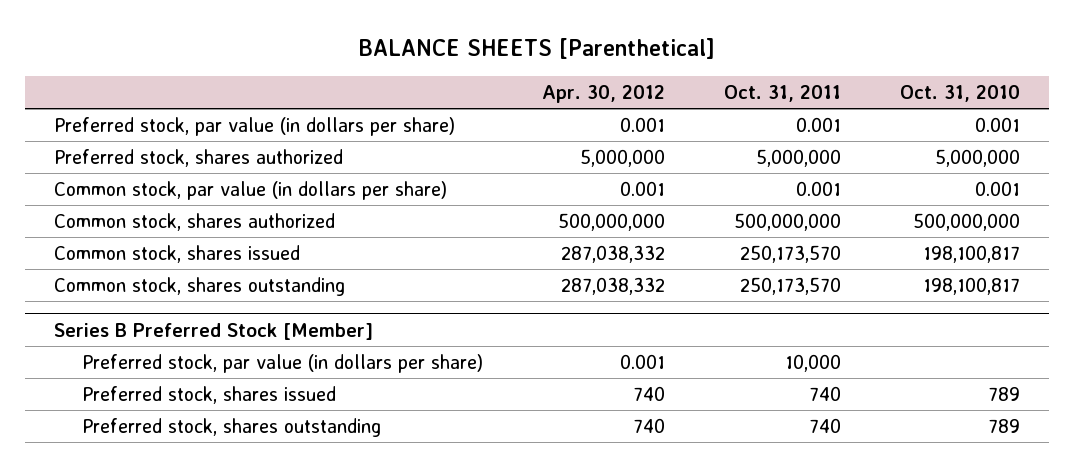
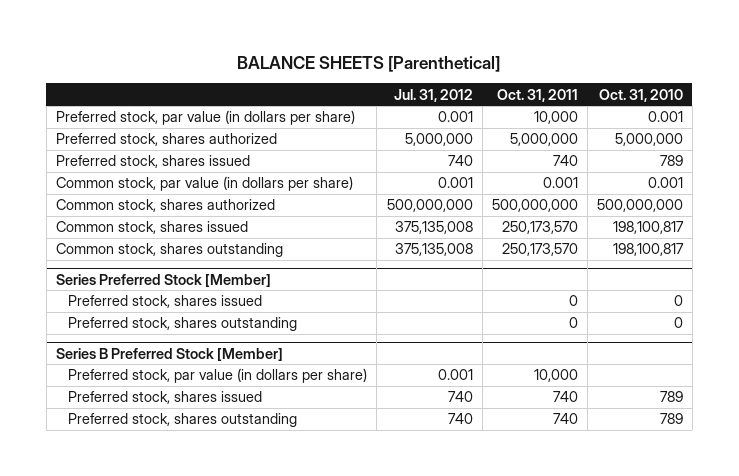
[542,85,666,104] Apr. 30, 2012 -> none
none -> [393,88,473,102] Jul. 31, 2012
[795,116,841,132] 0.001 -> [533,111,578,125] 10,000
none -> [55,155,250,169] Preferred stock, shares issued
none -> [55,273,271,287] Series Preferred Stock [Member]
none -> [68,295,263,309] Preferred stock, shares issued
none -> [68,317,298,332] Preferred stock, shares outstanding

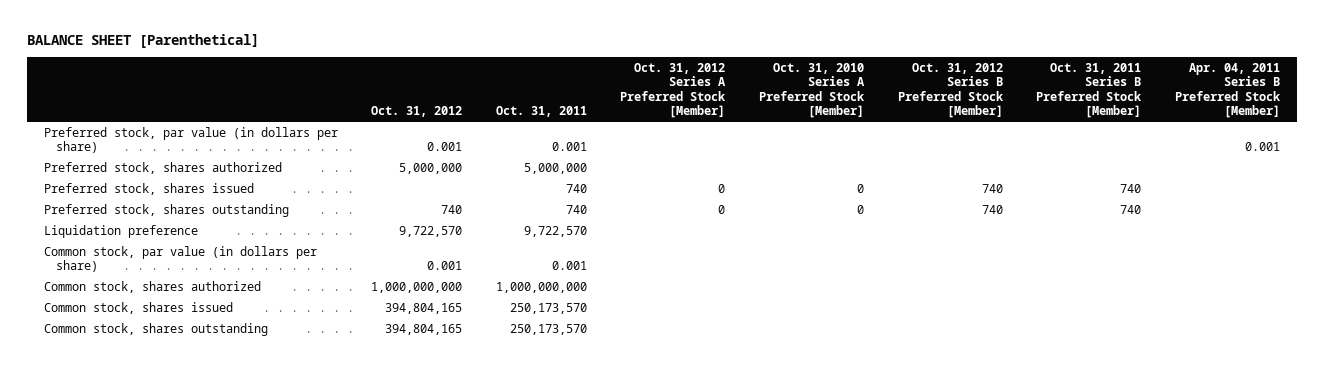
[237,55,501,72] BALANCE SHEETS [Parenthetical] -> [26,34,259,49] BALANCE SHEET [Parenthetical]
[393,88,473,102] Jul. 31, 2012 -> none
[598,88,683,102] Oct. 31, 2010 -> none
none -> [371,105,463,117] Oct. 31, 2012
none -> [620,63,727,118] Oct. 31, 2012 Series A Preferred Stock [Member]
none -> [758,63,865,118] Oct. 31, 2010 Series A Preferred Stock [Member]
none -> [897,63,1004,118] Oct. 31, 2012 Series B Preferred Stock [Member]
none -> [1036,63,1143,118] Oct. 31, 2011 Series B Preferred Stock [Member]
none -> [1174,63,1281,118] Apr. 04, 2011 Series B Preferred Stock [Member]
[533,111,578,125] 10,000 -> [551,142,587,152] 0.001
none -> [43,203,289,217] Preferred stock, shares outstanding
none -> [43,224,198,238] Liquidation preference
[491,199,578,213] 500,000,000 -> [495,281,587,293] 1,000,000,000
[55,273,271,287] Series Preferred Stock [Member] -> none
[68,295,263,309] Preferred stock, shares issued -> none
[68,317,298,332] Preferred stock, shares outstanding -> none
[55,347,283,361] Series B Preferred Stock [Member] -> none
[68,368,368,384] Preferred stock, par value (in dollars per share) -> none
[68,391,263,405] Preferred stock, shares issued -> none
[68,413,298,428] Preferred stock, shares outstanding -> none

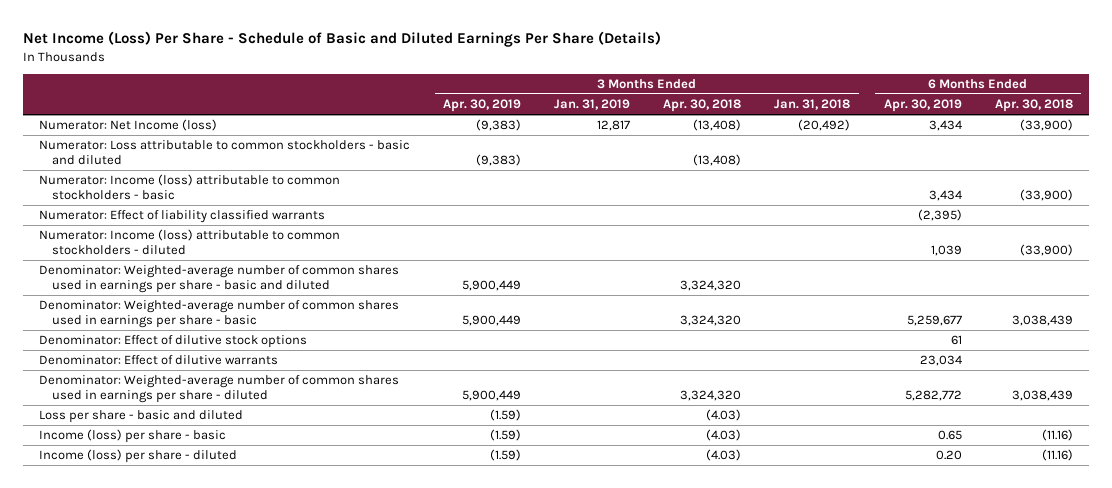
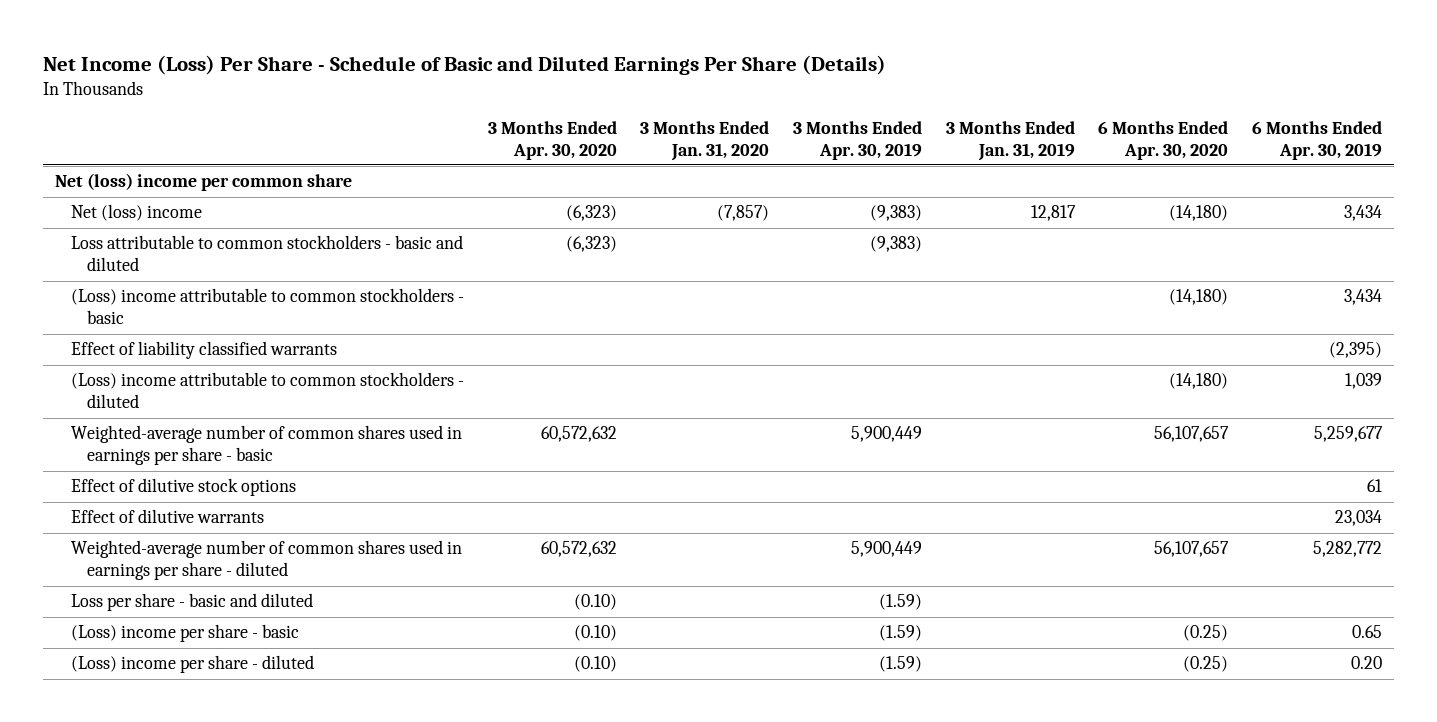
[663,99,742,113] Apr. 30, 2018 -> none
[774,99,851,111] Jan. 31, 2018 -> none
[994,99,1073,113] Apr. 30, 2018 -> none
none -> [487,120,617,160] 3 Months Ended Apr. 30, 2020
none -> [640,120,770,161] 3 Months Ended Jan. 31, 2020
none -> [1098,120,1229,160] 6 Months Ended Apr. 30, 2020
[39,265,400,294] Denominator: Weighted-average number of common shares used in earnings per share - basic and diluted -> none
none -> [55,173,353,192] Net (loss) income per common share
[39,119,218,132] Numerator: Net Income (loss) -> [71,204,203,222] Net (loss) income
[39,140,411,166] Numerator: Loss attributable to common stockholders - basic and diluted -> [71,235,464,272] Loss attributable to common stockholders - basic and diluted
[39,174,341,201] Numerator: Income (loss) attributable to common stockholders - basic -> [71,288,465,325] (Loss) income attributable to common stockholders - basic
[39,210,326,224] Numerator: Effect of liability classified warrants -> [71,341,338,360] Effect of liability classified warrants
[39,229,341,256] Numerator: Income (loss) attributable to common stockholders - diluted -> [71,372,465,409] (Loss) income attributable to common stockholders - diluted
[39,300,400,329] Denominator: Weighted-average number of common shares used in earnings per share - basic -> [71,425,463,466] Weighted-average number of common shares used in earnings per share - basic
[39,335,308,349] Denominator: Effect of dilutive stock options -> [71,478,297,497] Effect of dilutive stock options
[39,355,279,366] Denominator: Effect of dilutive warrants -> [71,509,265,524] Effect of dilutive warrants
[39,375,400,404] Denominator: Weighted-average number of common shares used in earnings per share - diluted -> [71,540,463,581] Weighted-average number of common shares used in earnings per share - diluted
[39,429,227,444] Income (loss) per share - basic -> [71,624,300,643] (Loss) income per share - basic
[39,449,238,464] Income (loss) per share - diluted -> [71,655,315,674] (Loss) income per share - diluted

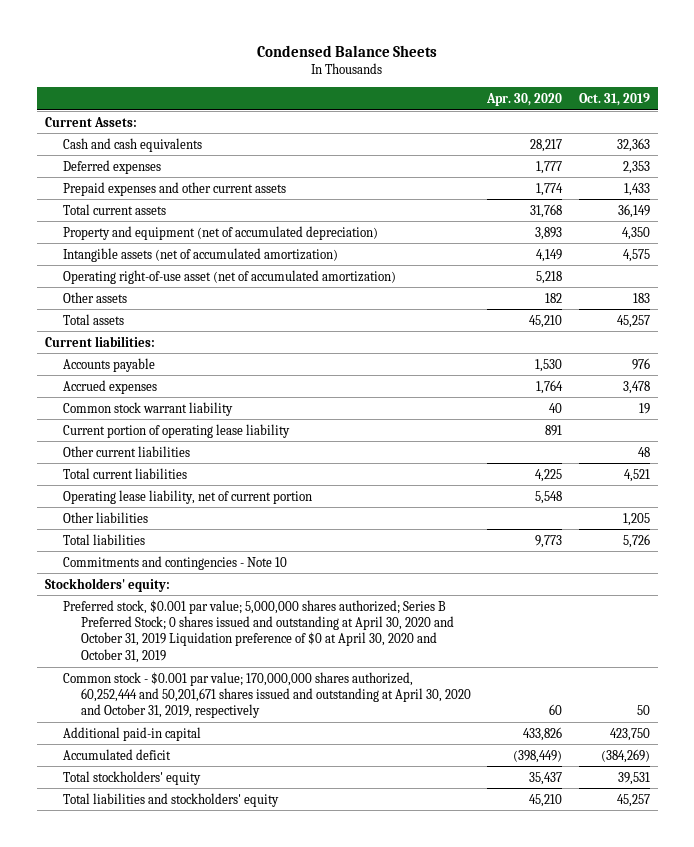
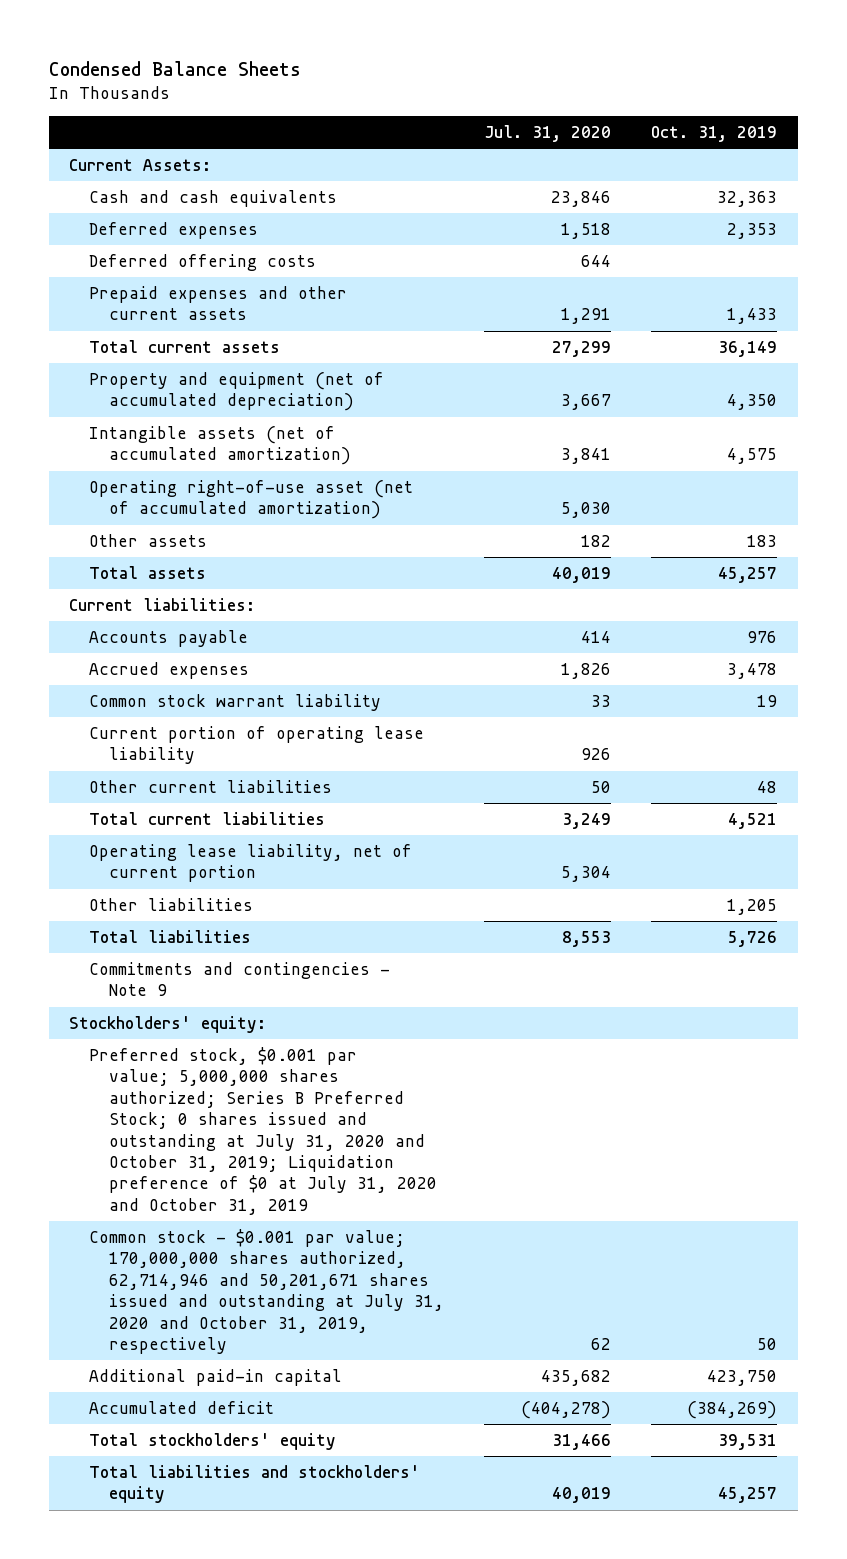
[486,93,563,107] Apr. 30, 2020 -> none
none -> [484,125,612,143] Jul. 31, 2020
none -> [89,254,317,272] Deferred offering costs
[62,555,287,570] Commitments and contingencies - Note 10 -> [89,962,391,997] Commitments and contingencies - Note 9
[62,599,455,663] Preferred stock, $0.001 par value; 5,000,000 shares authorized; Series B Preferred Stock; 0 shares issued and outstanding at April 30, 2020 and October 31, 2019 Liquidation preference of $0 at April 30, 2020 and October 31, 2019 -> [89,1047,438,1215] Preferred stock, $0.001 par value; 5,000,000 shares authorized; Series B Preferred Stock; 0 shares issued and outstanding at July 31, 2020 and October 31, 2019; Liquidation preference of $0 at July 31, 2020 and October 31, 2019
[62,671,472,719] Common stock - $0.001 par value; 170,000,000 shares authorized, 60,252,444 and 50,201,671 shares issued and outstanding at April 30, 2020 and October 31, 2019, respectively -> [89,1229,445,1354] Common stock - $0.001 par value; 170,000,000 shares authorized, 62,714,946 and 50,201,671 shares issued and outstanding at July 31, 2020 and October 31, 2019, respectively

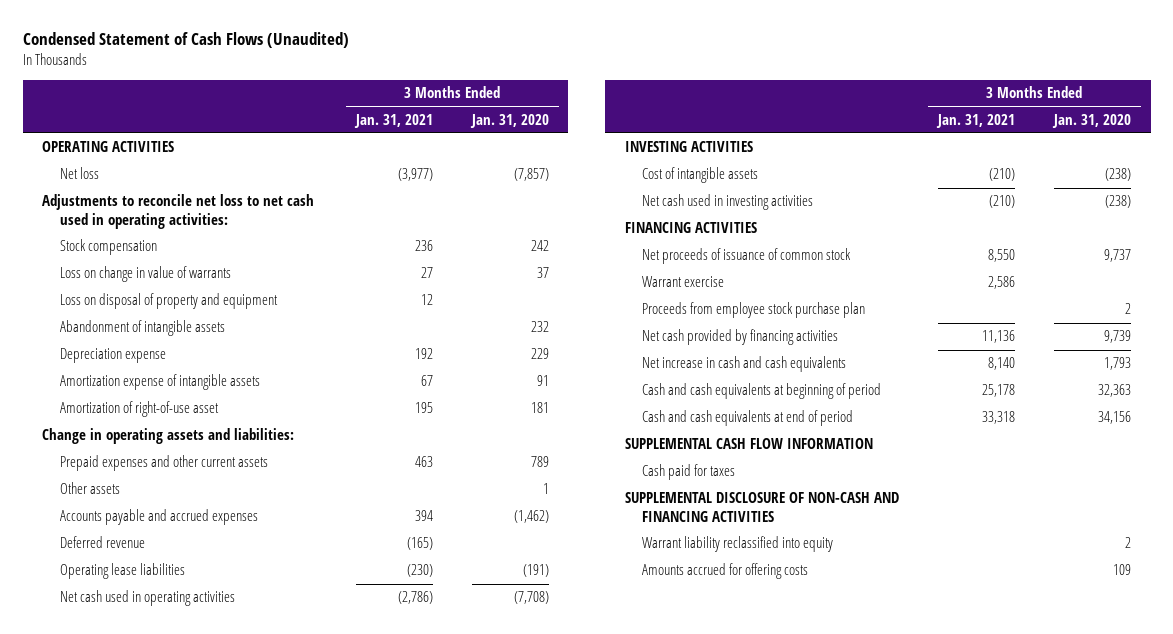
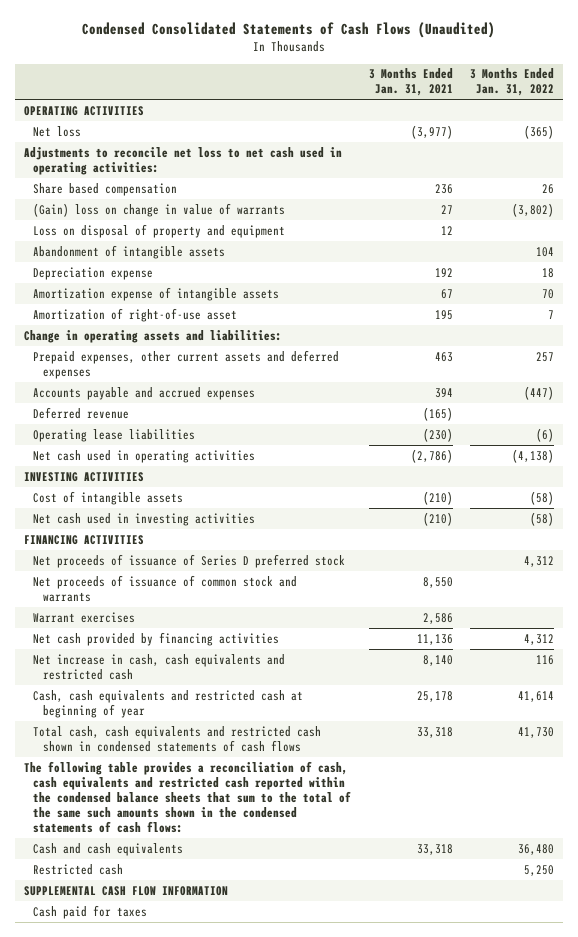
[22,32,349,49] Condensed Statement of Cash Flows (Unaudited) -> [81,22,495,39] Condensed Consolidated Statements of Cash Flows (Unaudited)
[469,113,549,128] Jan. 31, 2020 -> none
none -> [470,68,555,97] 3 Months Ended Jan. 31, 2022
[60,239,158,256] Stock compensation -> [33,182,178,196] Share based compensation
[60,266,232,283] Loss on change in value of warrants -> [33,202,286,217] (Gain) loss on change in value of warrants
[60,482,121,495] Other assets -> none
[60,455,269,472] Prepaid expenses and other current assets -> [33,349,340,379] Prepaid expenses, other current assets and deferred expenses
[642,302,866,319] Proceeds from employee stock purchase plan -> none
none -> [33,553,346,568] Net proceeds of issuance of Series D preferred stock
[642,248,852,265] Net proceeds of issuance of common stock -> [33,574,298,602] Net proceeds of issuance of common stock and warrants
[642,276,725,288] Warrant exercise -> [33,611,136,623] Warrant exercises
[642,356,847,373] Net increase in cash and cash equivalents -> [33,653,286,680] Net increase in cash, cash equivalents and restricted cash
[642,383,882,400] Cash and cash equivalents at beginning of period -> [33,689,304,718] Cash, cash equivalents and restricted cash at beginning of year
[642,410,854,427] Cash and cash equivalents at end of period -> [33,725,322,752] Total cash, cash equivalents and restricted cash shown in condensed statements of cash flows
none -> [23,760,352,833] The following table provides a reconciliation of cash, cash equivalents and restricted cash reported within the condensed balance sheets that sum to the total of the same such amounts shown in the condensed statements of cash flows:
none -> [33,842,184,856] Cash and cash equivalents
none -> [33,863,124,875] Restricted cash
[624,492,899,522] SUPPLEMENTAL DISCLOSURE OF NON-CASH AND FINANCING ACTIVITIES -> none
[642,536,834,553] Warrant liability reclassified into equity -> none
[642,563,809,580] Amounts accrued for offering costs -> none

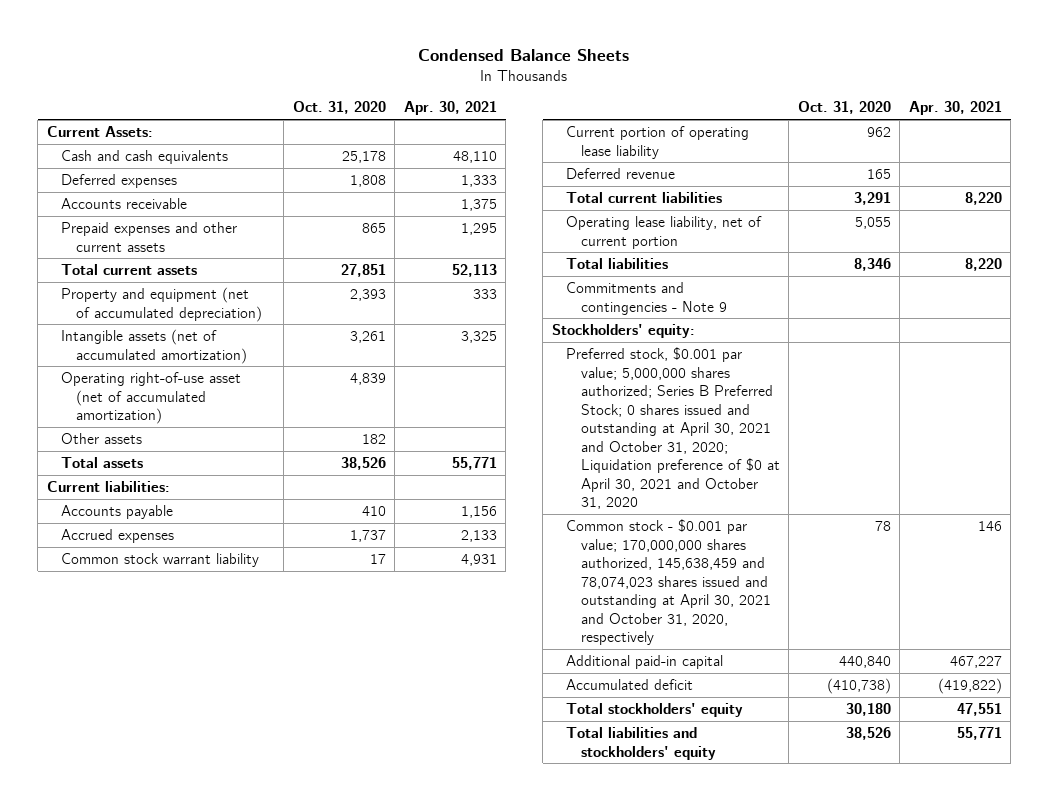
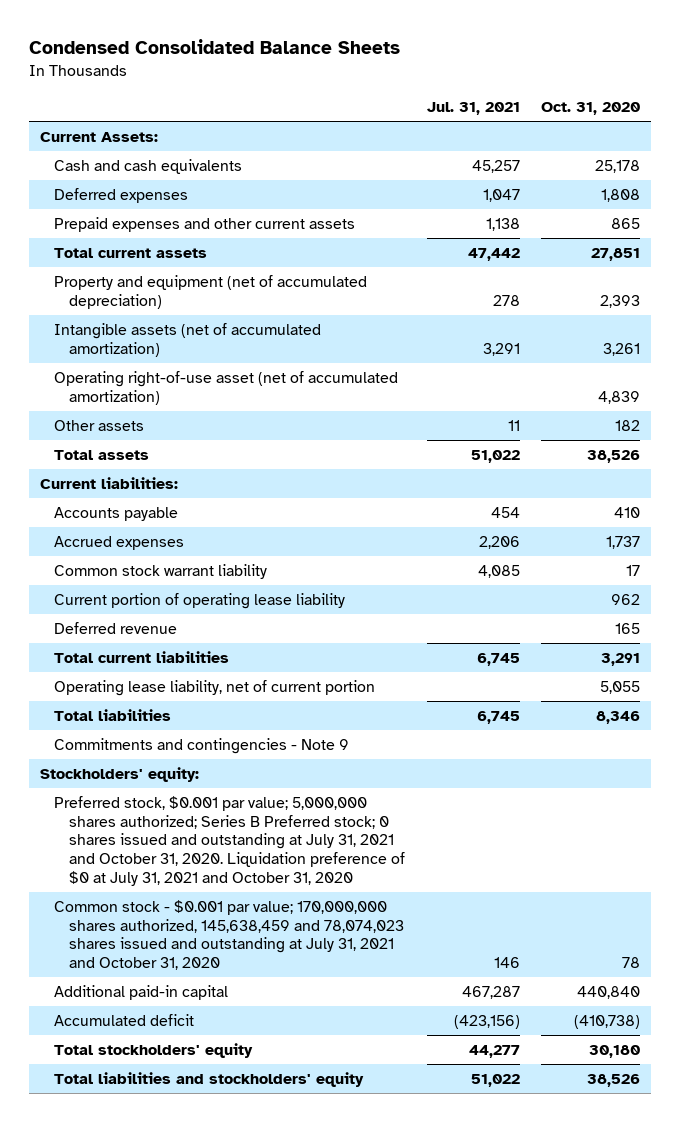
[418,48,630,61] Condensed Balance Sheets -> [29,39,401,55] Condensed Consolidated Balance Sheets
[403,101,497,116] Apr. 30, 2021 -> none
none -> [426,102,520,116] Jul. 31, 2021
[61,198,188,210] Accounts receivable -> none
[566,347,780,510] Preferred stock, $0.001 par value; 5,000,000 shares authorized; Series B Preferred Stock; 0 shares issued and outstanding at April 30, 2021 and October 31, 2020; Liquidation preference of $0 at April 30, 2021 and October 31, 2020 -> [54,796,405,886] Preferred stock, $0.001 par value; 5,000,000 shares authorized; Series B Preferred stock; 0 shares issued and outstanding at July 31, 2021 and October 31, 2020. Liquidation preference of $0 at July 31, 2021 and October 31, 2020
[566,519,771,646] Common stock - $0.001 par value; 170,000,000 shares authorized, 145,638,459 and 78,074,023 shares issued and outstanding at April 30, 2021 and October 31, 2020, respectively -> [54,900,404,971] Common stock - $0.001 par value; 170,000,000 shares authorized, 145,638,459 and 78,074,023 shares issued and outstanding at July 31, 2021 and October 31, 2020

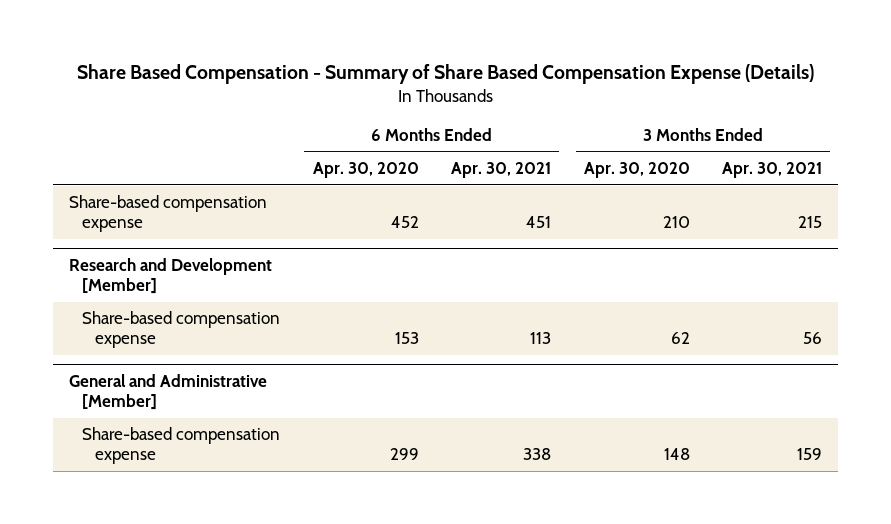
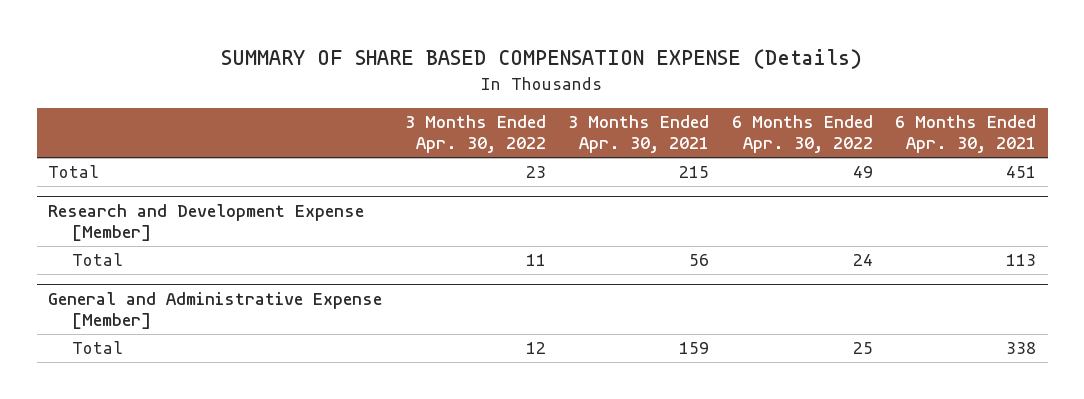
[76,63,814,84] Share Based Compensation - Summary of Share Based Compensation Expense (Details) -> [221,49,863,70] SUMMARY OF SHARE BASED COMPENSATION EXPENSE (Details)
[312,162,419,179] Apr. 30, 2020 -> none
[583,162,690,179] Apr. 30, 2020 -> none
none -> [404,115,546,154] 3 Months Ended Apr. 30, 2022
none -> [731,115,873,154] 6 Months Ended Apr. 30, 2022
[68,195,267,233] Share-based compensation expense -> [48,165,100,179] Total
[68,258,272,295] Research and Development [Member] -> [48,203,365,241] Research and Development Expense [Member]
[82,311,281,349] Share-based compensation expense -> [72,253,124,267] Total
[68,374,267,411] General and Administrative [Member] -> [48,291,383,329] General and Administrative Expense [Member]
[82,427,281,465] Share-based compensation expense -> [72,341,124,355] Total

